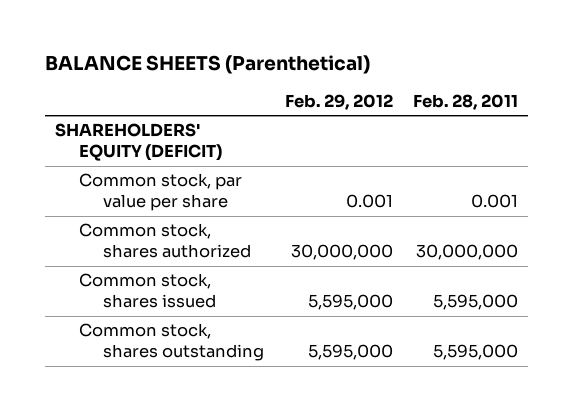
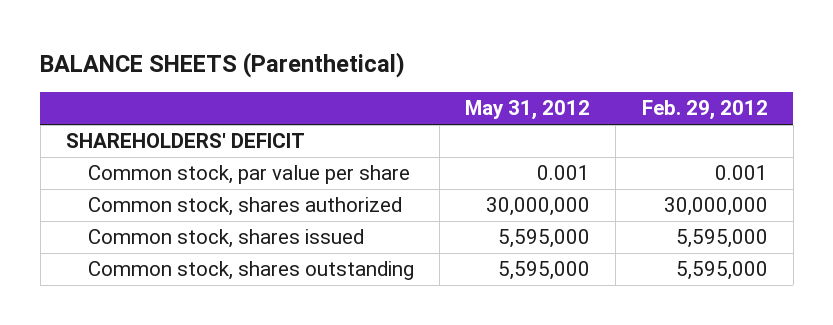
[413,93,519,110] Feb. 28, 2011 -> none
none -> [465,100,591,121] May 31, 2012
[55,123,223,162] SHAREHOLDERS' EQUITY (DEFICIT) -> [65,133,305,149] SHAREHOLDERS' DEFICIT

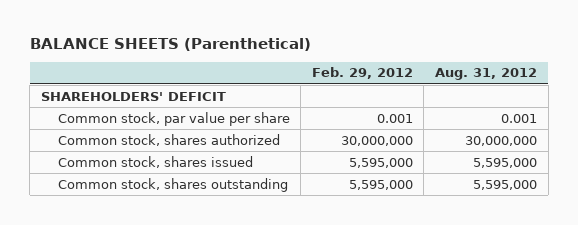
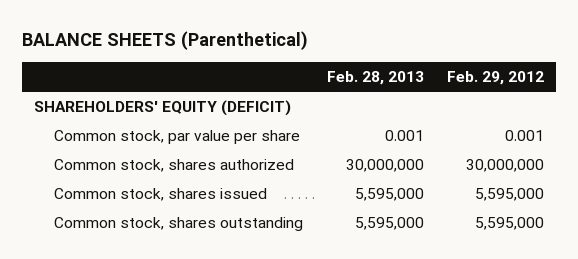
[435,68,538,81] Aug. 31, 2012 -> none
none -> [326,71,424,86] Feb. 28, 2013
[40,91,226,101] SHAREHOLDERS' DEFICIT -> [33,100,291,117] SHAREHOLDERS' EQUITY (DEFICIT)

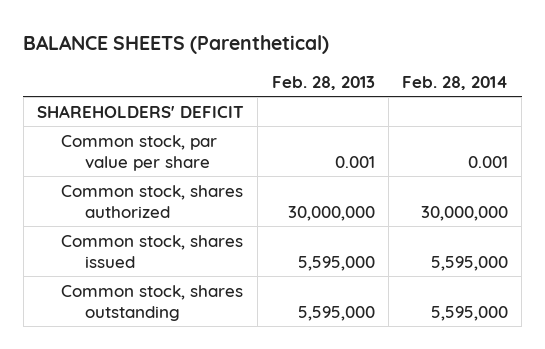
[447,71,545,86] Feb. 29, 2012 -> none
none -> [402,75,509,90] Feb. 28, 2014
[33,100,291,117] SHAREHOLDERS' EQUITY (DEFICIT) -> [37,104,245,118] SHAREHOLDERS' DEFICIT

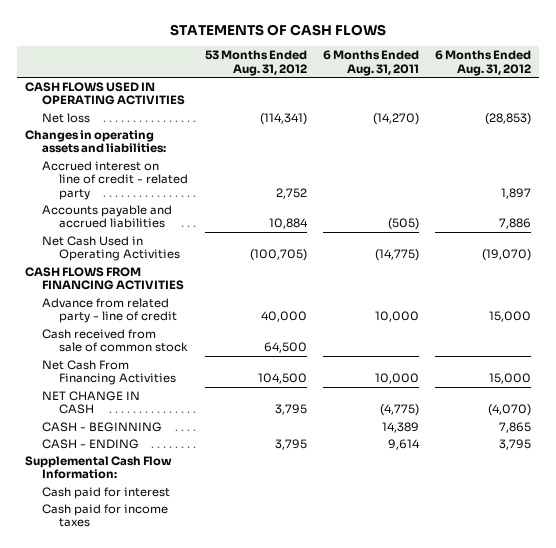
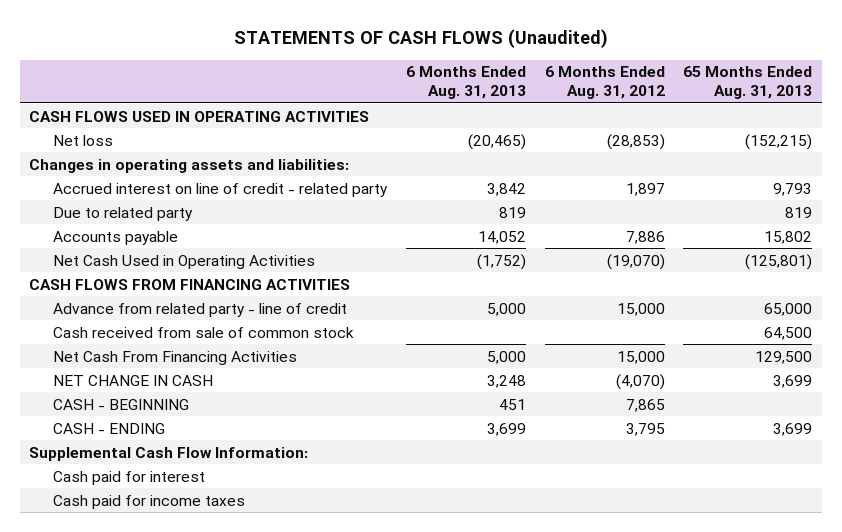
[170,23,387,36] STATEMENTS OF CASH FLOWS -> [233,29,608,49] STATEMENTS OF CASH FLOWS (Unaudited)
[204,50,307,76] 53 Months Ended Aug. 31, 2012 -> none
[322,50,419,76] 6 Months Ended Aug. 31, 2011 -> none
none -> [406,66,527,100] 6 Months Ended Aug. 31, 2013
none -> [683,66,813,100] 65 Months Ended Aug. 31, 2013
none -> [53,206,194,221] Due to related party
[42,205,173,229] Accounts payable and accrued liabilities -> [53,230,179,245] Accounts payable

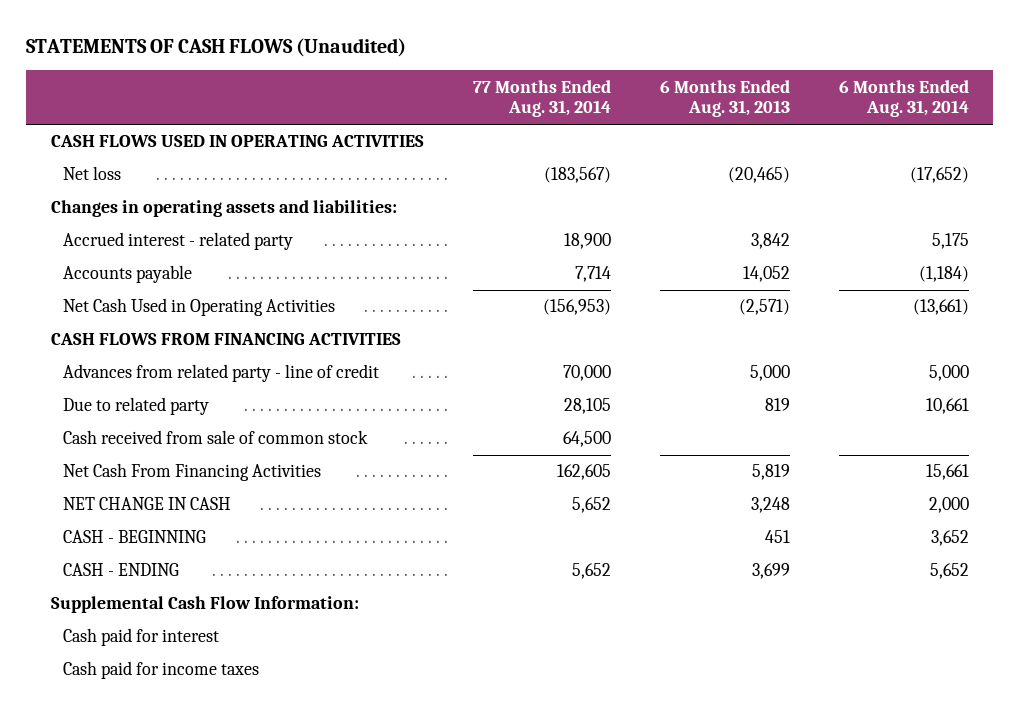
[544,66,665,100] 6 Months Ended Aug. 31, 2012 -> none
[683,66,813,100] 65 Months Ended Aug. 31, 2013 -> none
none -> [472,79,611,118] 77 Months Ended Aug. 31, 2014
none -> [838,79,969,118] 6 Months Ended Aug. 31, 2014
[53,182,389,197] Accrued interest on line of credit - related party -> [63,232,294,251] Accrued interest - related party
[477,253,527,270] (1,752) -> [738,299,790,316] (2,571)
[53,302,348,317] Advance from related party - line of credit -> [63,364,380,383] Advances from related party - line of credit
[53,206,194,221] Due to related party -> [63,397,210,416] Due to related party
[487,350,527,364] 5,000 -> [751,464,790,481] 5,819

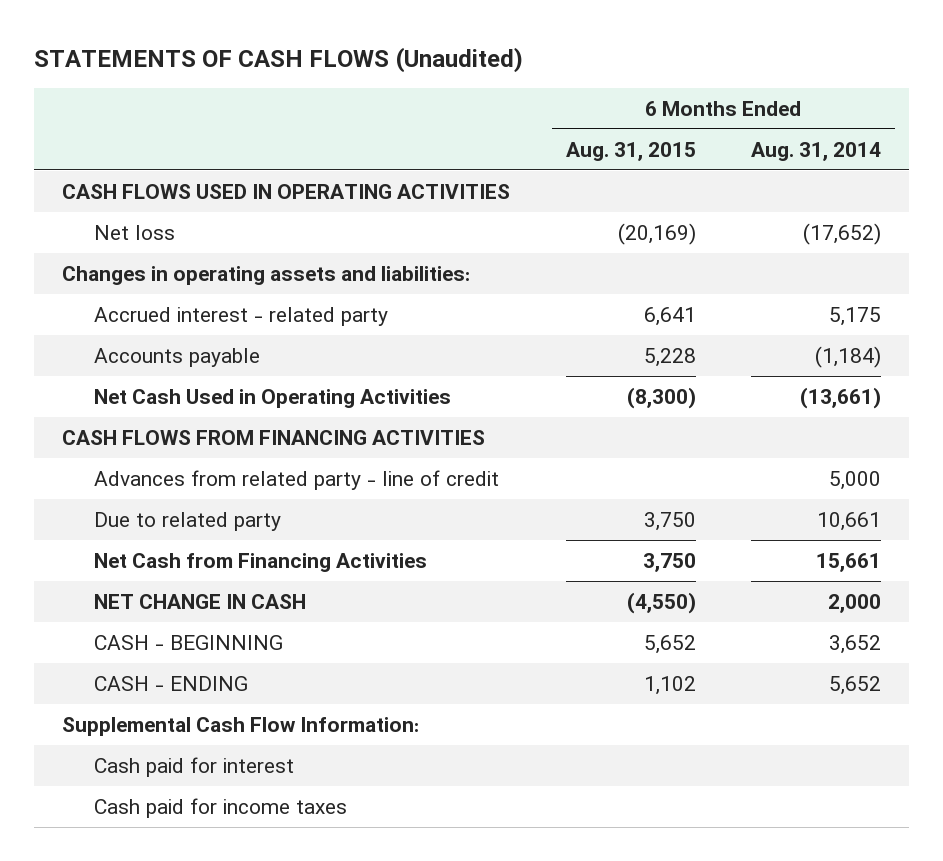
[472,79,611,118] 77 Months Ended Aug. 31, 2014 -> none
[659,79,790,118] 6 Months Ended Aug. 31, 2013 -> none
none -> [565,141,696,161] Aug. 31, 2015
[63,430,369,445] Cash received from sale of common stock -> none
[63,463,322,482] Net Cash From Financing Activities -> [94,552,428,572] Net Cash from Financing Activities

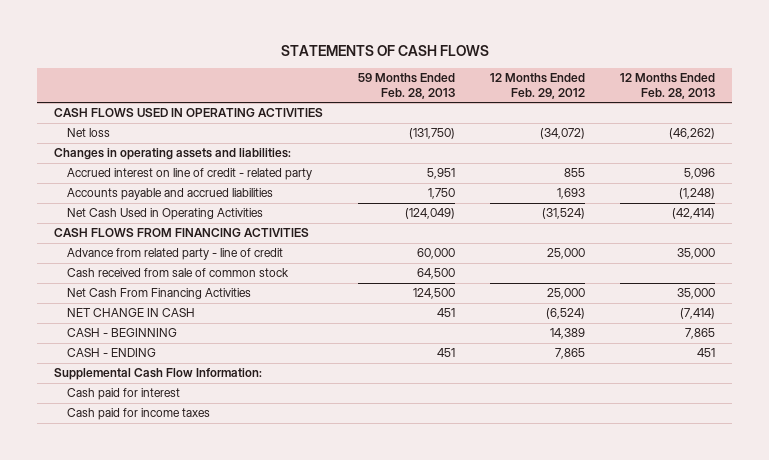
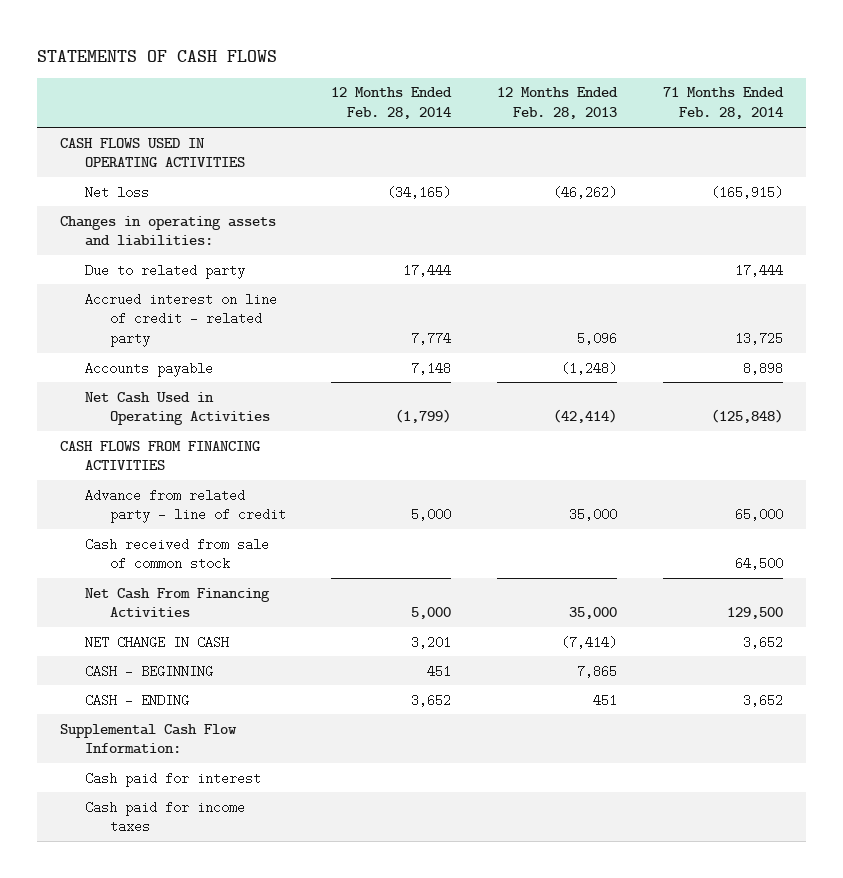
[358,72,456,99] 59 Months Ended Feb. 28, 2013 -> none
[490,72,586,99] 12 Months Ended Feb. 29, 2012 -> none
none -> [331,87,453,120] 12 Months Ended Feb. 28, 2014
none -> [662,87,784,120] 71 Months Ended Feb. 28, 2014
none -> [84,263,245,279] Due to related party
[66,188,273,201] Accounts payable and accrued liabilities -> [84,361,213,377] Accounts payable

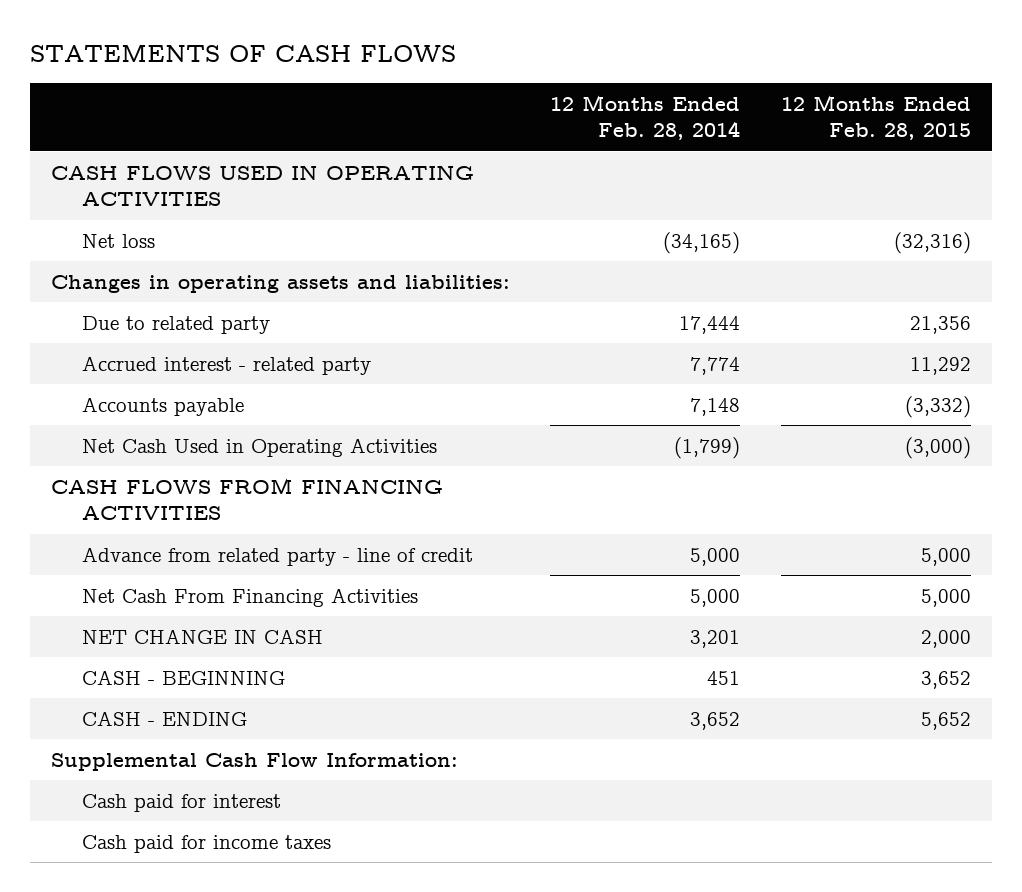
[497,87,619,120] 12 Months Ended Feb. 28, 2013 -> none
[662,87,784,120] 71 Months Ended Feb. 28, 2014 -> none
none -> [781,94,972,141] 12 Months Ended Feb. 28, 2015
[84,292,277,348] Accrued interest on line of credit - related party -> [82,355,372,375] Accrued interest - related party
[84,537,269,571] Cash received from sale of common stock -> none

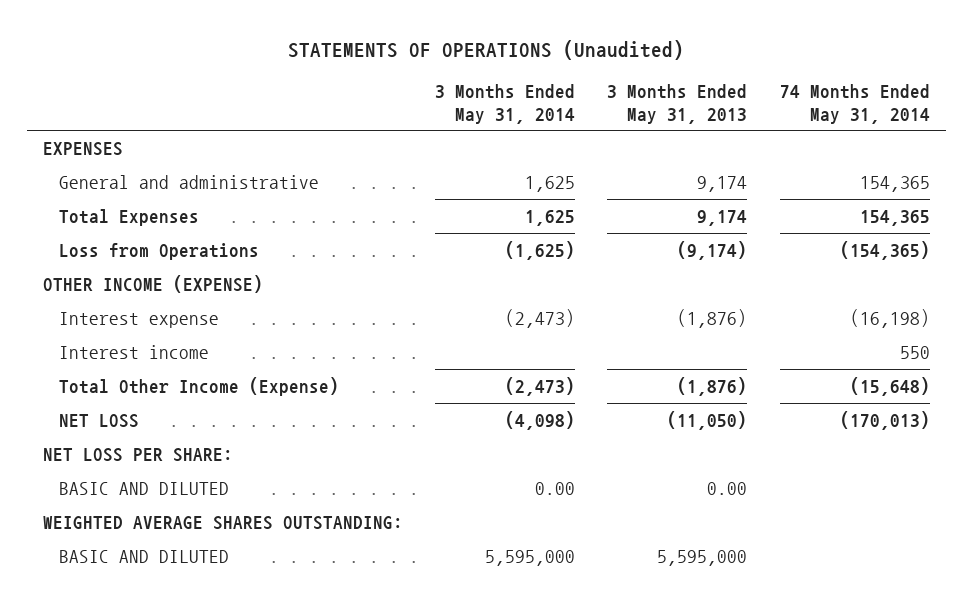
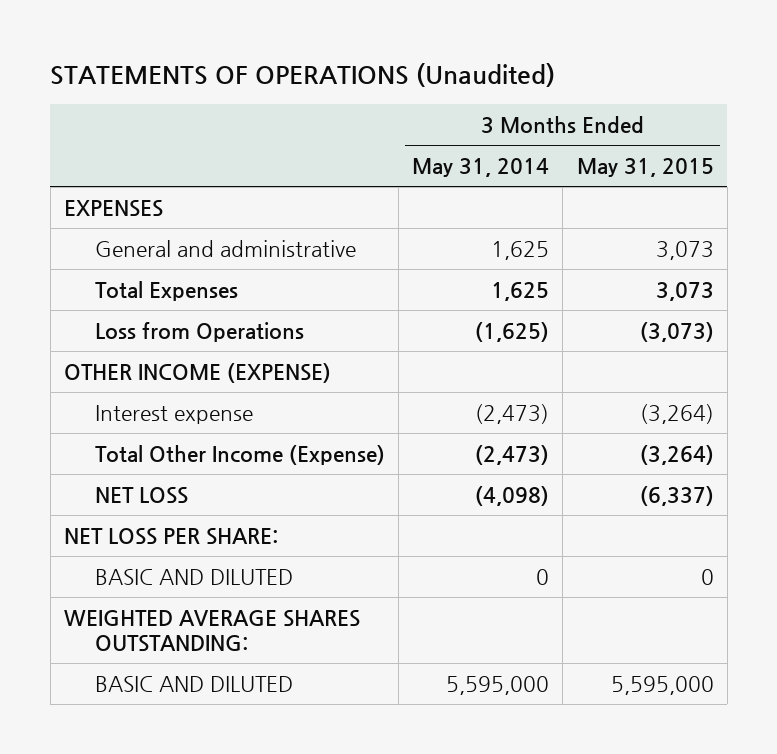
[607,84,748,124] 3 Months Ended May 31, 2013 -> none
[779,84,930,124] 74 Months Ended May 31, 2014 -> none
none -> [576,158,714,178] May 31, 2015
[58,344,209,359] Interest income -> none
[535,481,576,495] 0.00 -> [536,568,550,585] 0

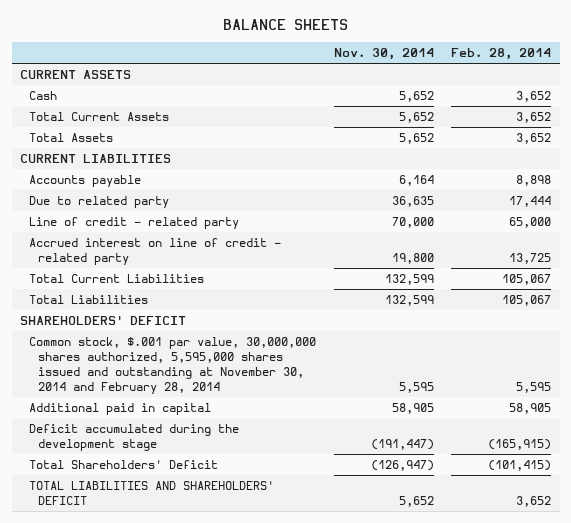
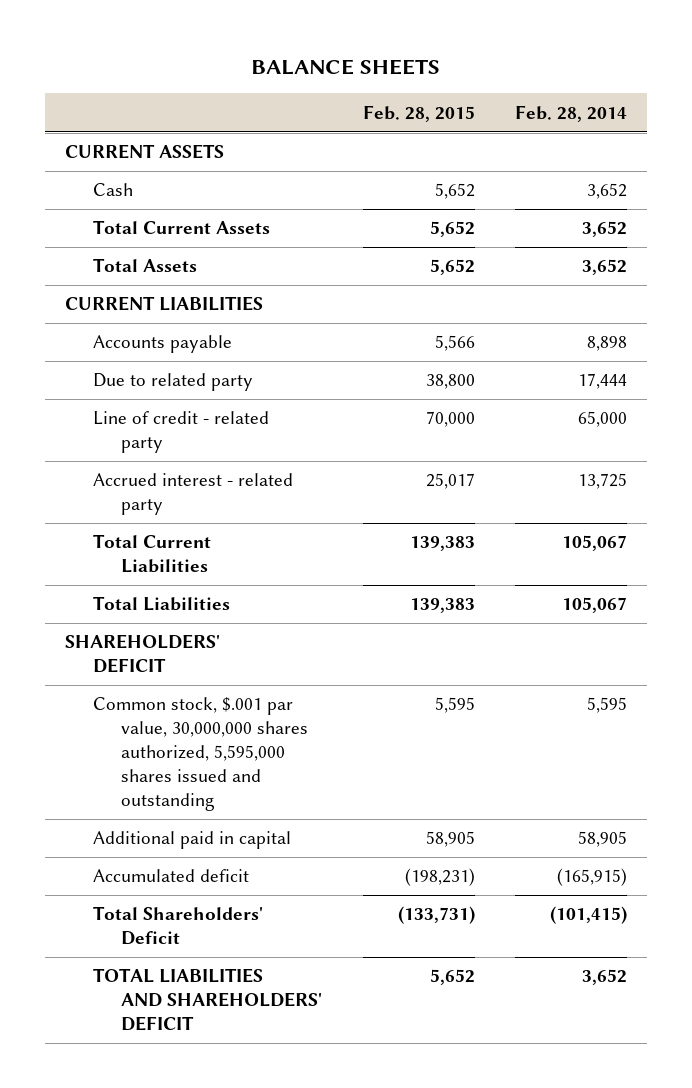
[333,47,434,60] Nov. 30, 2014 -> none
none -> [362,104,475,122] Feb. 28, 2015
[29,238,282,266] Accrued interest on line of credit - related party -> [93,473,294,516] Accrued interest - related party
[29,337,317,394] Common stock, $.001 par value, 30,000,000 shares authorized, 5,595,000 shares issued and outstanding at November 30, 2014 and February 28, 2014 -> [93,697,309,811] Common stock, $.001 par value, 30,000,000 shares authorized, 5,595,000 shares issued and outstanding
[29,424,240,452] Deficit accumulated during the development stage -> [93,869,250,883] Accumulated deficit

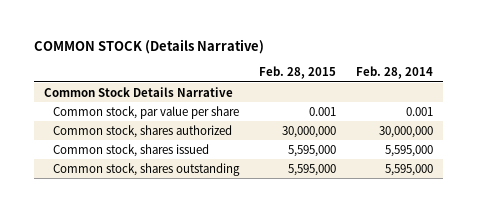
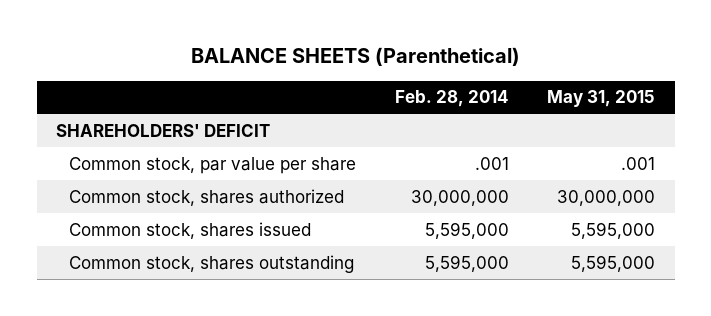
[33,39,264,55] COMMON STOCK (Details Narrative) -> [190,47,520,67] BALANCE SHEETS (Parenthetical)
[258,66,336,80] Feb. 28, 2015 -> none
none -> [547,90,656,108] May 31, 2015
[43,86,233,97] Common Stock Details Narrative -> none
none -> [56,123,271,137] SHAREHOLDERS' DEFICIT
[405,106,433,116] 0.001 -> [474,156,509,170] .001

